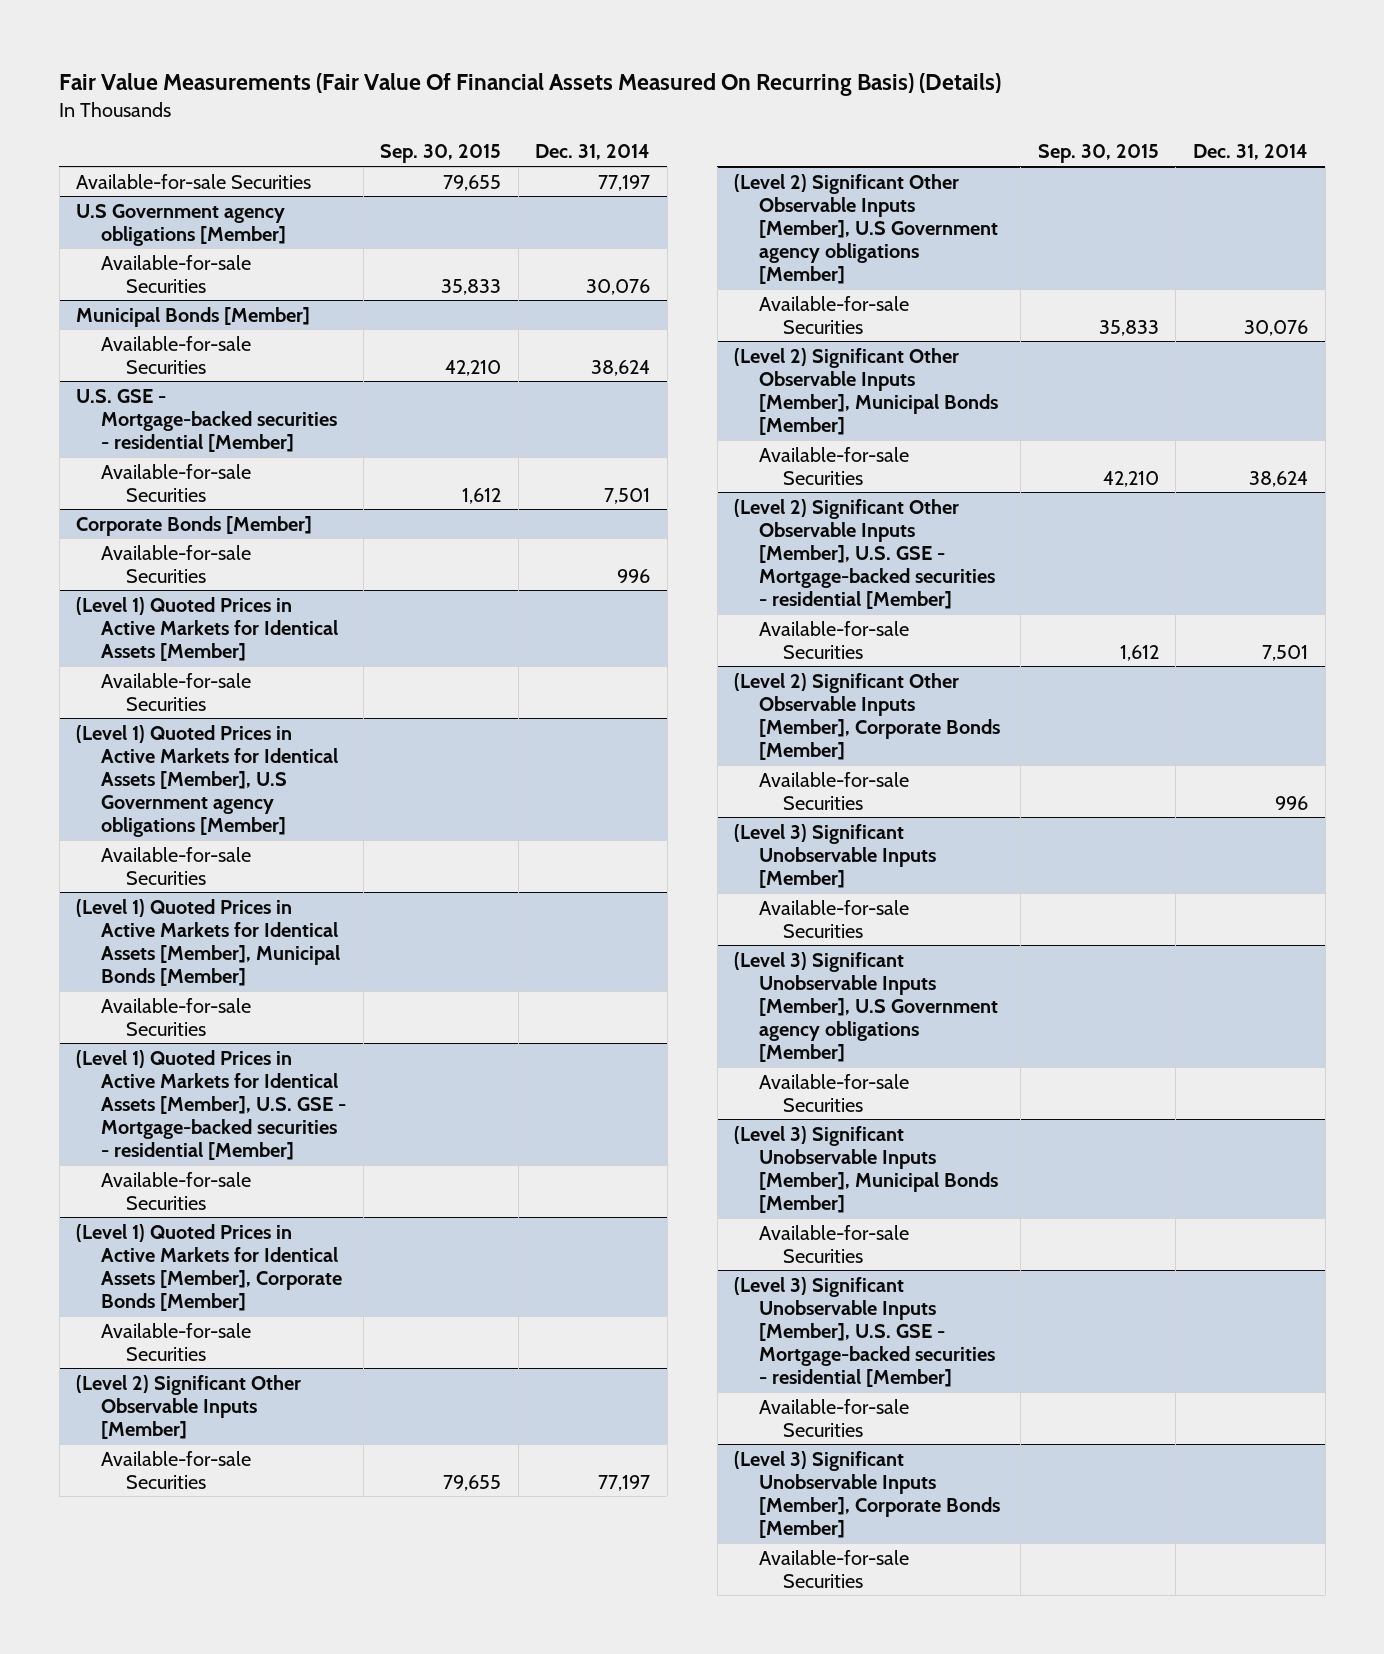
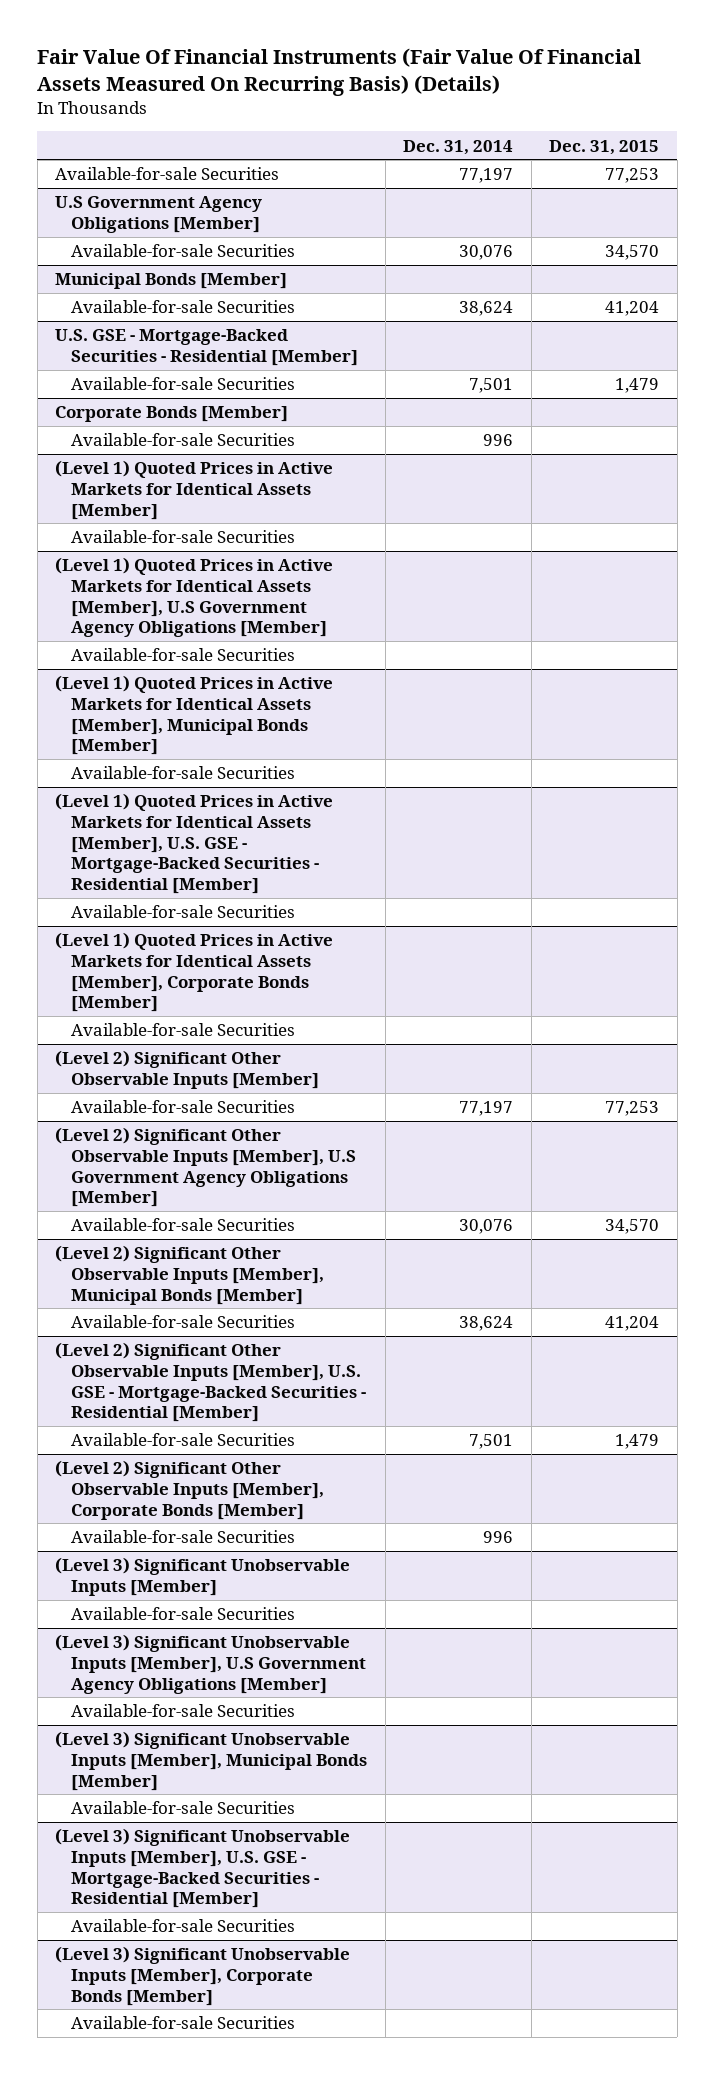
[59,73,1002,97] Fair Value Measurements (Fair Value Of Financial Assets Measured On Recurring Basis) (Details) -> [37,48,642,96] Fair Value Of Financial Instruments (Fair Value Of Financial Assets Measured On Recurring Basis) (Details)
[380,144,502,164] Sep. 30, 2015 -> none
none -> [549,139,660,155] Dec. 31, 2015
[76,203,286,246] U.S Government agency obligations [Member] -> [55,196,263,233] U.S Government Agency Obligations [Member]
[76,388,337,452] U.S. GSE - Mortgage-backed securities - residential [Member] -> [55,329,359,366] U.S. GSE - Mortgage-Backed Securities - Residential [Member]
[76,724,338,838] (Level 1) Quoted Prices in Active Markets for Identical Assets [Member], U.S Government agency obligations [Member] -> [55,557,334,638] (Level 1) Quoted Prices in Active Markets for Identical Assets [Member], U.S Government Agency Obligations [Member]
[76,1049,346,1161] (Level 1) Quoted Prices in Active Markets for Identical Assets [Member], U.S. GSE - Mortgage-backed securities - residential [Member] -> [55,793,334,894] (Level 1) Quoted Prices in Active Markets for Identical Assets [Member], U.S. GSE - Mortgage-Backed Securities - Residential [Member]
[734,173,998,285] (Level 2) Significant Other Observable Inputs [Member], U.S Government agency obligations [Member] -> [55,1127,357,1208] (Level 2) Significant Other Observable Inputs [Member], U.S Government Agency Obligations [Member]
[734,498,995,610] (Level 2) Significant Other Observable Inputs [Member], U.S. GSE - Mortgage-backed securities - residential [Member] -> [55,1342,367,1423] (Level 2) Significant Other Observable Inputs [Member], U.S. GSE - Mortgage-Backed Securities - Residential [Member]
[734,951,998,1063] (Level 3) Significant Unobservable Inputs [Member], U.S Government agency obligations [Member] -> [55,1634,367,1694] (Level 3) Significant Unobservable Inputs [Member], U.S Government Agency Obligations [Member]
[734,1276,995,1388] (Level 3) Significant Unobservable Inputs [Member], U.S. GSE - Mortgage-backed securities - residential [Member] -> [55,1828,351,1909] (Level 3) Significant Unobservable Inputs [Member], U.S. GSE - Mortgage-Backed Securities - Residential [Member]

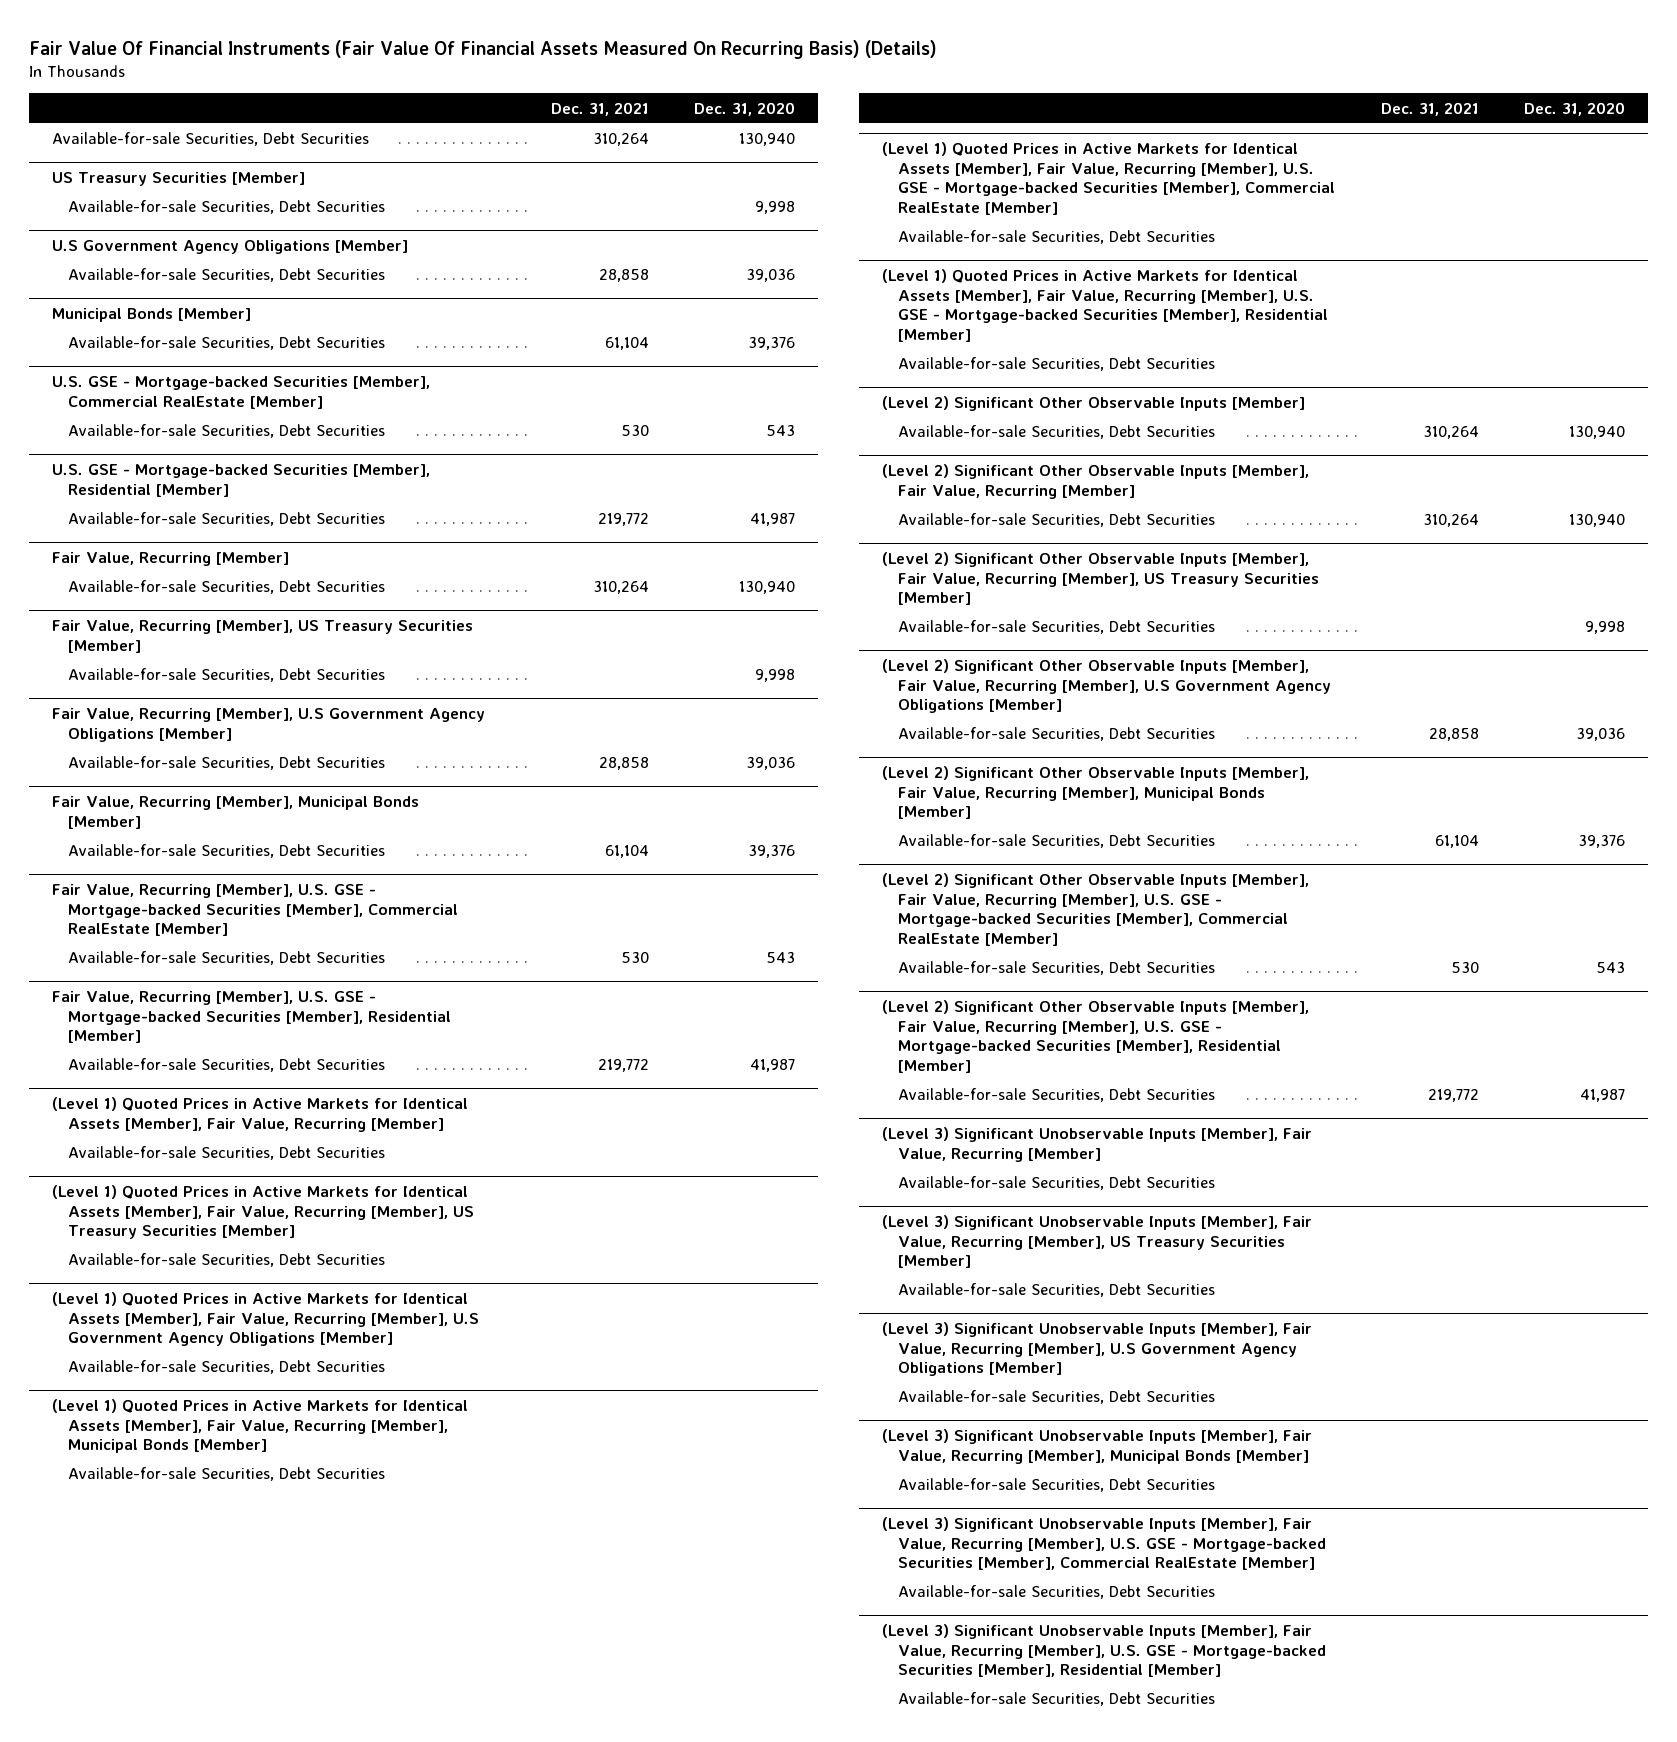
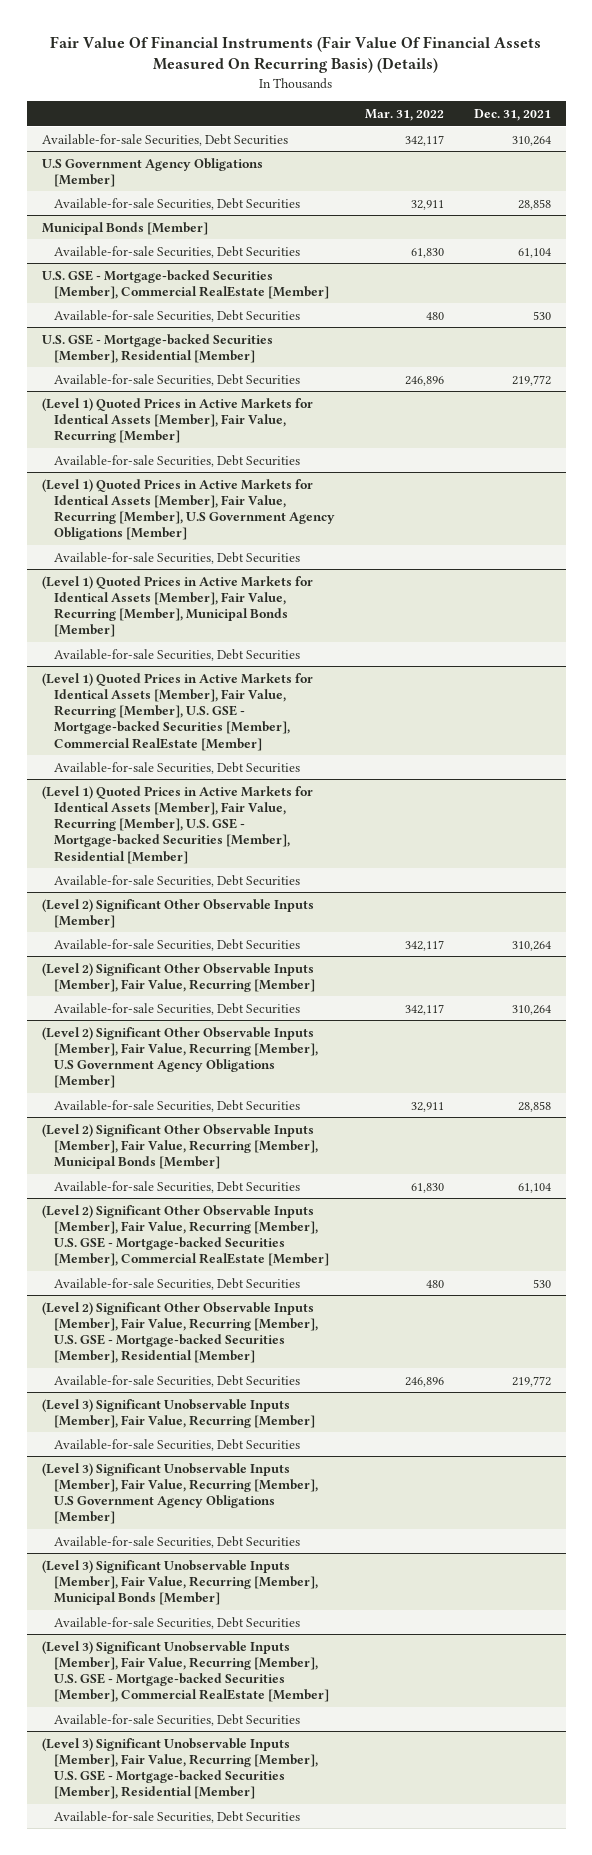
[693,101,795,116] Dec. 31, 2020 -> none
none -> [364,108,444,121] Mar. 31, 2022
[51,172,305,187] US Treasury Securities [Member] -> none
[68,200,386,215] Available-for-sale Securities, Debt Securities -> none
[51,552,289,567] Fair Value, Recurring [Member] -> none
[68,580,386,595] Available-for-sale Securities, Debt Securities -> none
[51,620,473,653] Fair Value, Recurring [Member], US Treasury Securities [Member] -> none
[68,668,386,683] Available-for-sale Securities, Debt Securities -> none
[51,708,485,742] Fair Value, Recurring [Member], U.S Government Agency Obligations [Member] -> none
[68,756,386,771] Available-for-sale Securities, Debt Securities -> none
[51,796,419,829] Fair Value, Recurring [Member], Municipal Bonds [Member] -> none
[68,844,386,859] Available-for-sale Securities, Debt Securities -> none
[51,884,459,937] Fair Value, Recurring [Member], U.S. GSE - Mortgage-backed Securities [Member], Commercial RealEstate [Member] -> none
[68,951,386,966] Available-for-sale Securities, Debt Securities -> none
[51,991,452,1044] Fair Value, Recurring [Member], U.S. GSE - Mortgage-backed Securities [Member], Residential [Member] -> none
[68,1058,386,1073] Available-for-sale Securities, Debt Securities -> none
[51,1185,475,1240] (Level 1) Quoted Prices in Active Markets for Identical Assets [Member], Fair Value, Recurring [Member], US Treasury Securities [Member] -> none
[68,1253,386,1268] Available-for-sale Securities, Debt Securities -> none
[881,552,1320,606] (Level 2) Significant Other Observable Inputs [Member], Fair Value, Recurring [Member], US Treasury Securities [Member] -> none
[898,620,1216,635] Available-for-sale Securities, Debt Securities -> none
[881,1215,1312,1269] (Level 3) Significant Unobservable Inputs [Member], Fair Value, Recurring [Member], US Treasury Securities [Member] -> none
[898,1283,1216,1298] Available-for-sale Securities, Debt Securities -> none

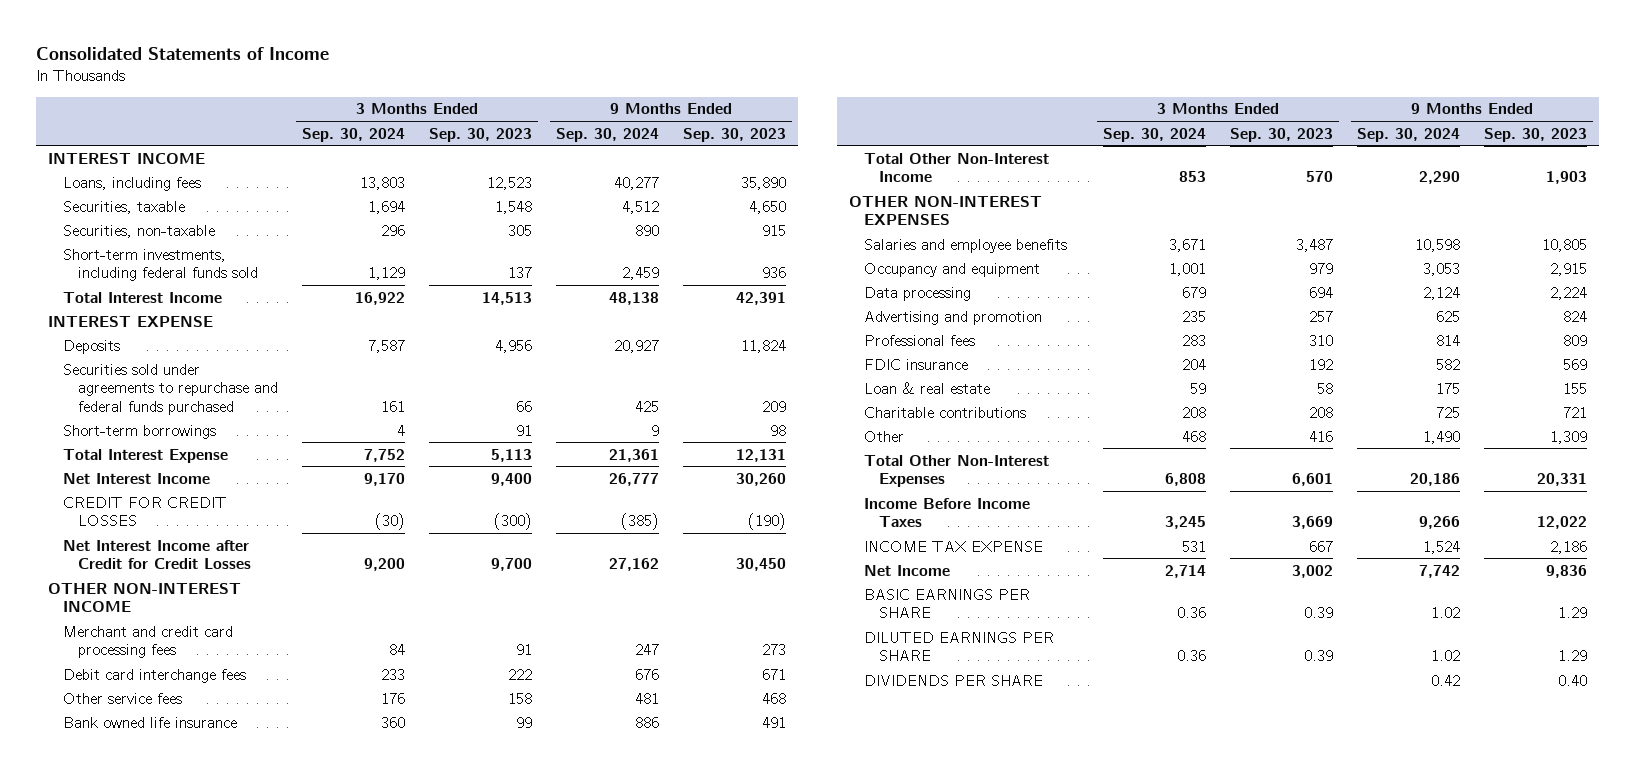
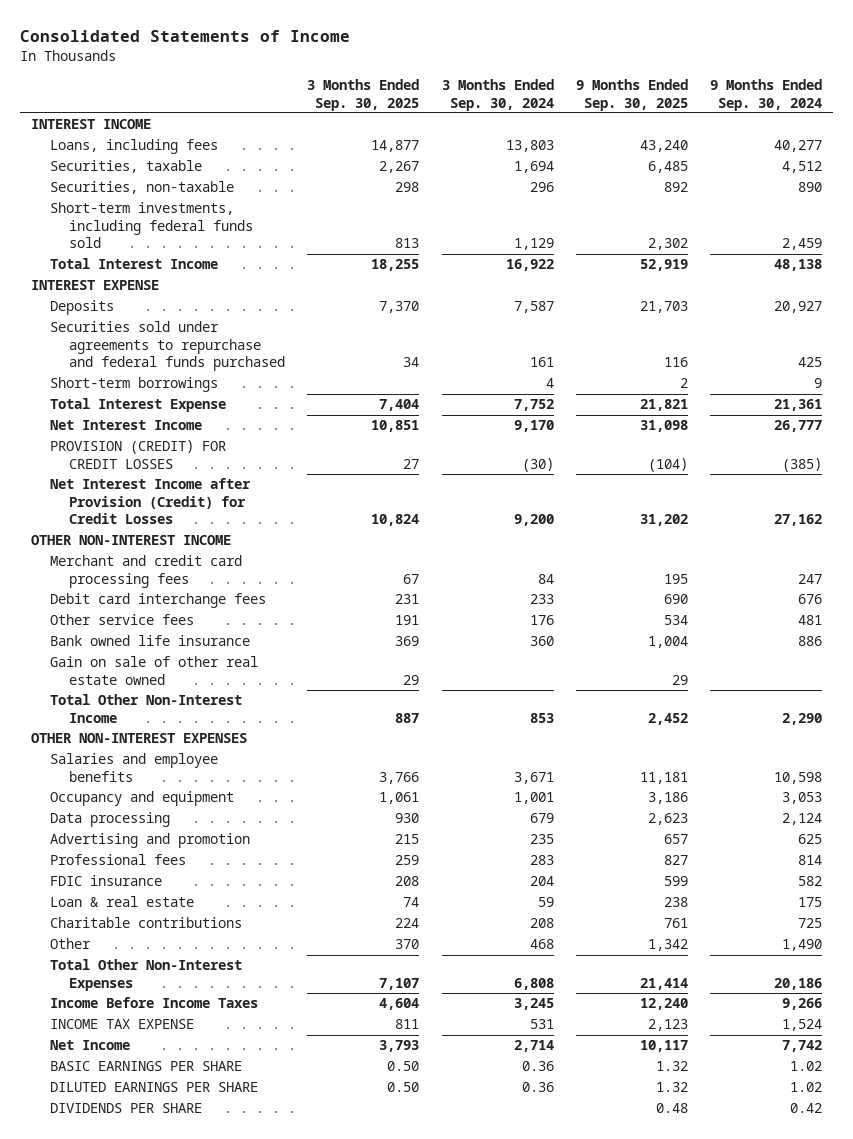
[429,127,533,142] Sep. 30, 2023 -> none
[683,127,787,142] Sep. 30, 2023 -> none
none -> [307,79,420,111] 3 Months Ended Sep. 30, 2025
none -> [575,79,688,111] 9 Months Ended Sep. 30, 2025
[62,496,227,527] CREDIT FOR CREDIT LOSSES -> [50,440,227,469] PROVISION (CREDIT) FOR CREDIT LOSSES
[62,539,251,570] Net Interest Income after Credit for Credit Losses -> [50,478,252,525] Net Interest Income after Provision (Credit) for Credit Losses
none -> [50,656,259,685] Gain on sale of other real estate owned

